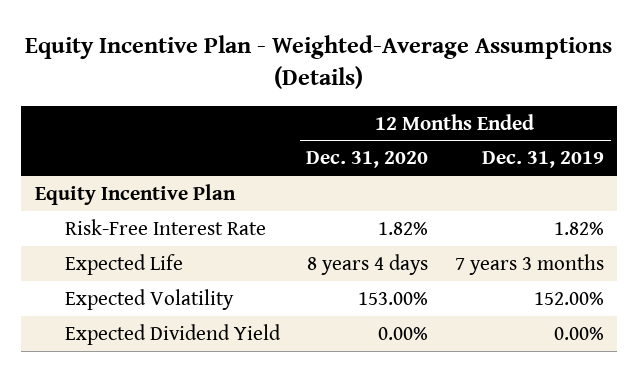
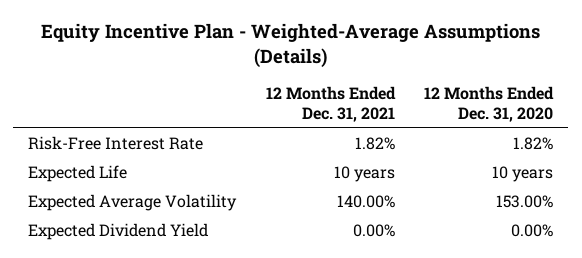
[482,151,605,169] Dec. 31, 2019 -> none
none -> [265,85,396,122] 12 Months Ended Dec. 31, 2021
[34,183,236,205] Equity Incentive Plan -> none
[307,253,429,275] 8 years 4 days -> [492,166,554,183] 10 years
[64,288,234,310] Expected Volatility -> [28,194,238,212] Expected Average Volatility

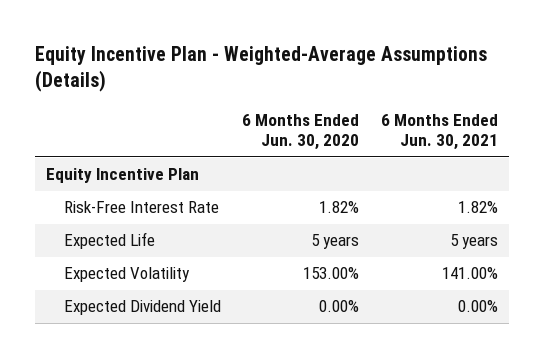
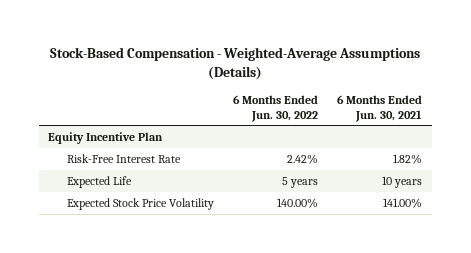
[34,46,487,93] Equity Incentive Plan - Weighted-Average Assumptions (Details) -> [50,46,421,80] Stock-Based Compensation - Weighted-Average Assumptions (Details)
[242,114,360,151] 6 Months Ended Jun. 30, 2020 -> none
none -> [232,94,318,122] 6 Months Ended Jun. 30, 2022
[63,300,221,316] Expected Dividend Yield -> none
[450,234,499,250] 5 years -> [382,176,423,189] 10 years
[63,267,190,283] Expected Volatility -> [66,198,214,211] Expected Stock Price Volatility

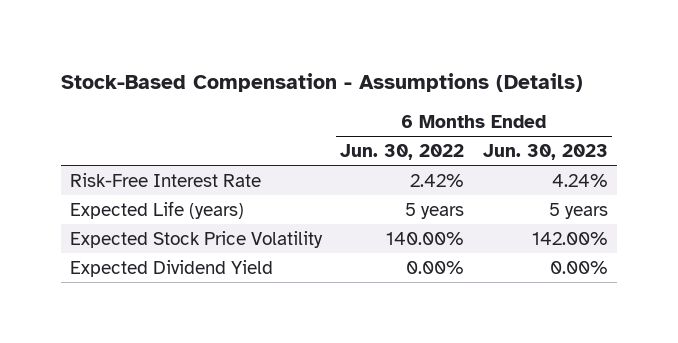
[50,46,421,80] Stock-Based Compensation - Weighted-Average Assumptions (Details) -> [60,73,583,93] Stock-Based Compensation - Assumptions (Details)
[337,94,423,122] 6 Months Ended Jun. 30, 2021 -> none
none -> [482,144,608,161] Jun. 30, 2023
[48,132,164,145] Equity Incentive Plan -> none
[66,176,132,189] Expected Life -> [69,200,244,219] Expected Life (years)
none -> [69,259,273,277] Expected Dividend Yield

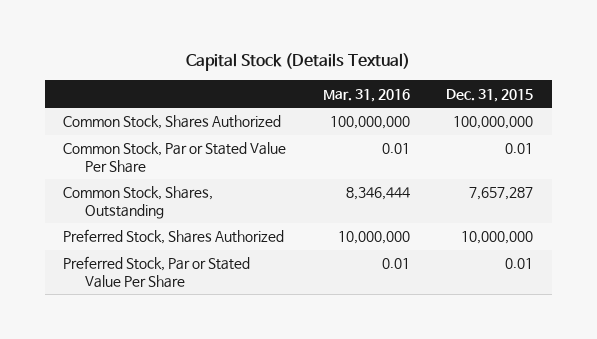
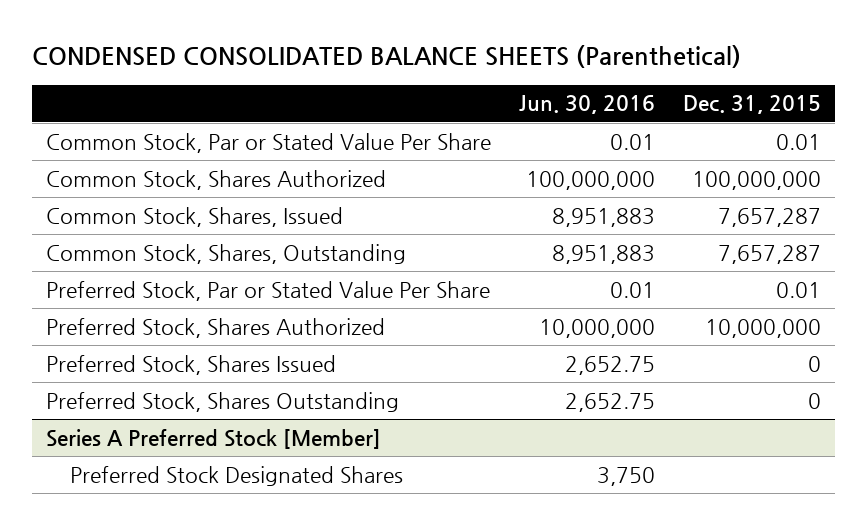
[186,53,411,72] Capital Stock (Details Textual) -> [32,45,742,69] CONDENSED CONSOLIDATED BALANCE SHEETS (Parenthetical)
[322,88,410,102] Mar. 31, 2016 -> none
none -> [519,95,656,115] Jun. 30, 2016
[63,115,282,130] Common Stock, Shares Authorized -> [46,169,387,190] Common Stock, Shares Authorized
none -> [46,206,344,227] Common Stock, Shares, Issued
[63,229,285,245] Preferred Stock, Shares Authorized -> [46,317,386,338] Preferred Stock, Shares Authorized
none -> [46,354,337,375] Preferred Stock, Shares Issued
none -> [46,391,400,412] Preferred Stock, Shares Outstanding
none -> [46,428,382,449] Series A Preferred Stock [Member]
none -> [70,465,404,486] Preferred Stock Designated Shares

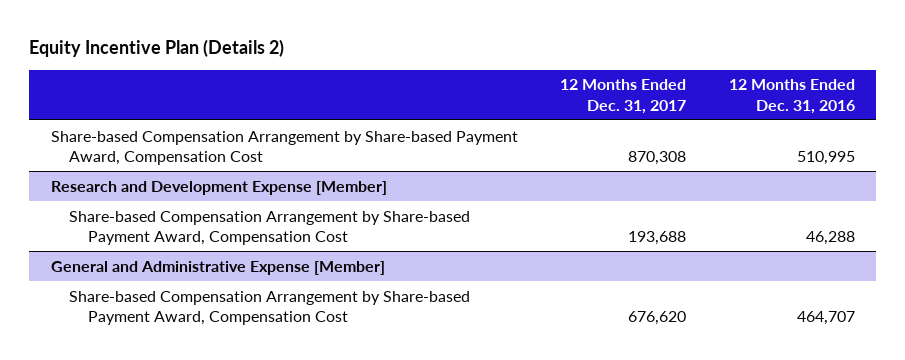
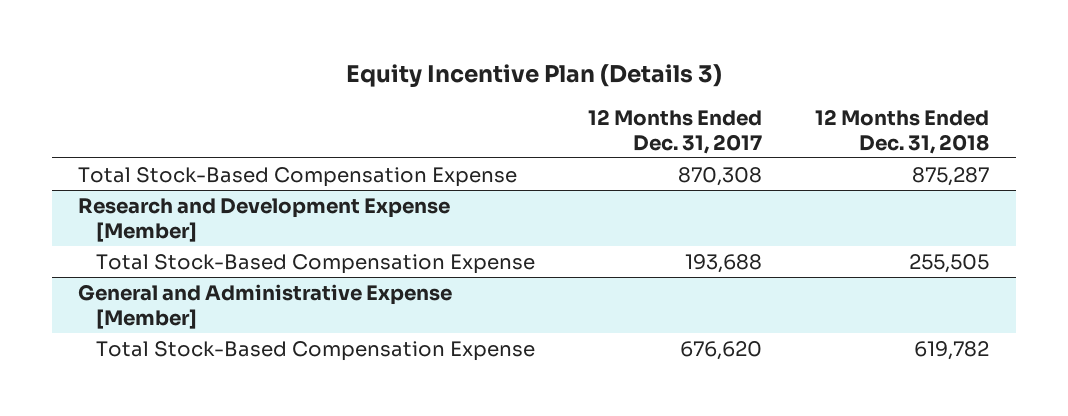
[29,39,285,58] Equity Incentive Plan (Details 2) -> [345,64,722,88] Equity Incentive Plan (Details 3)
[728,79,855,114] 12 Months Ended Dec. 31, 2016 -> none
none -> [815,108,990,154] 12 Months Ended Dec. 31, 2018
[50,130,518,165] Share-based Compensation Arrangement by Share-based Payment Award, Compensation Cost -> [78,166,518,187] Total Stock-Based Compensation Expense
[69,210,471,245] Share-based Compensation Arrangement by Share-based Payment Award, Compensation Cost -> [96,253,536,274] Total Stock-Based Compensation Expense
[69,290,471,325] Share-based Compensation Arrangement by Share-based Payment Award, Compensation Cost -> [96,340,536,361] Total Stock-Based Compensation Expense

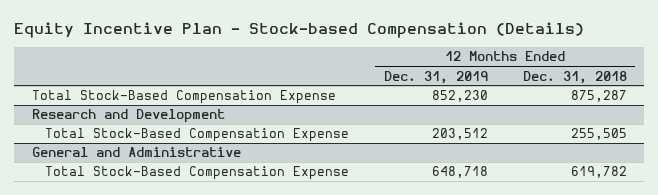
[345,64,722,88] Equity Incentive Plan (Details 3) -> [14,22,585,39] Equity Incentive Plan - Stock-based Compensation (Details)
[588,108,763,154] 12 Months Ended Dec. 31, 2017 -> none
none -> [383,70,488,84] Dec. 31, 2019
[78,197,451,242] Research and Development Expense [Member] -> [31,109,225,124] Research and Development
[78,283,453,329] General and Administrative Expense [Member] -> [31,147,241,158] General and Administrative

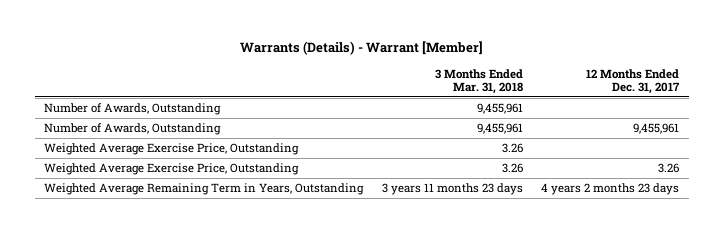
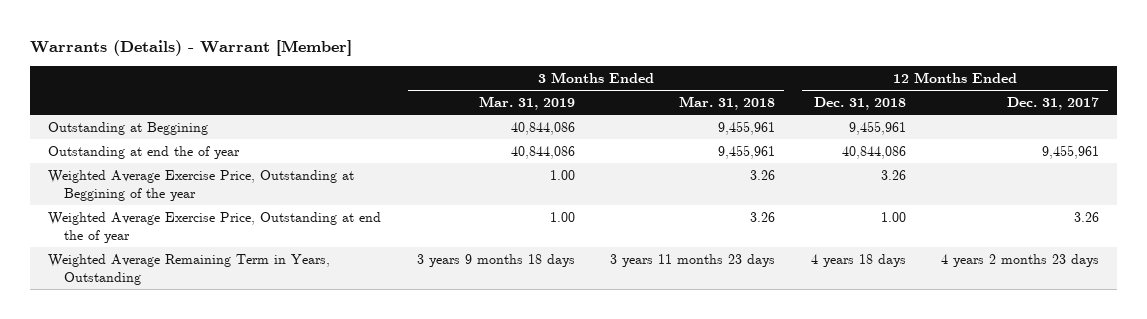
none -> [478,96,575,111] Mar. 31, 2019
none -> [813,97,906,111] Dec. 31, 2018
[44,102,222,115] Number of Awards, Outstanding -> [48,121,209,135] Outstanding at Beggining
[44,122,222,135] Number of Awards, Outstanding -> [48,145,241,159] Outstanding at end the of year
[44,142,300,155] Weighted Average Exercise Price, Outstanding -> [48,169,355,201] Weighted Average Exercise Price, Outstanding at Beggining of the year
[44,162,300,175] Weighted Average Exercise Price, Outstanding -> [48,211,382,243] Weighted Average Exercise Price, Outstanding at end the of year

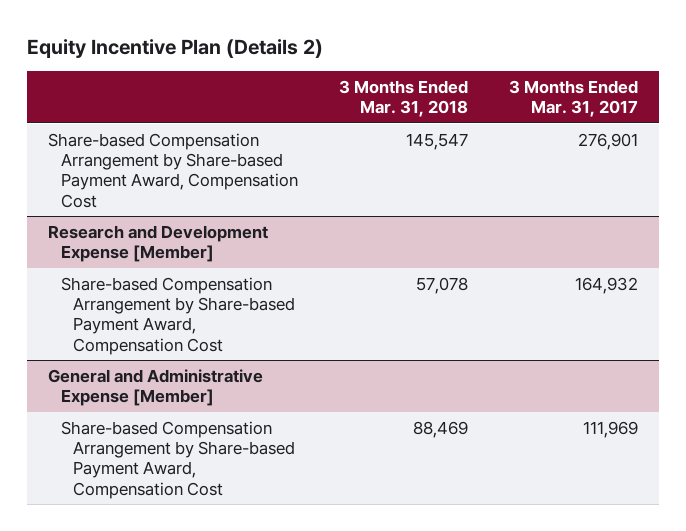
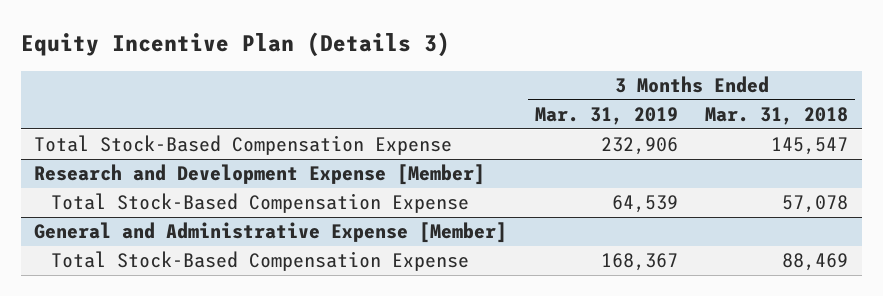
[27,38,324,58] Equity Incentive Plan (Details 2) -> [20,32,450,58] Equity Incentive Plan (Details 3)
[509,79,639,118] 3 Months Ended Mar. 31, 2017 -> none
none -> [534,107,678,126] Mar. 31, 2019
[47,132,298,208] Share-based Compensation Arrangement by Share-based Payment Award, Compensation Cost -> [34,135,453,156] Total Stock-Based Compensation Expense
[60,276,296,355] Share-based Compensation Arrangement by Share-based Payment Award, Compensation Cost -> [51,193,470,214] Total Stock-Based Compensation Expense
[60,420,296,499] Share-based Compensation Arrangement by Share-based Payment Award, Compensation Cost -> [51,251,470,272] Total Stock-Based Compensation Expense

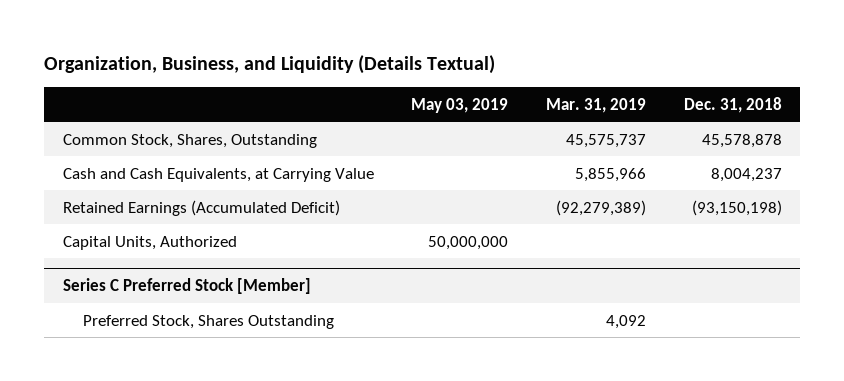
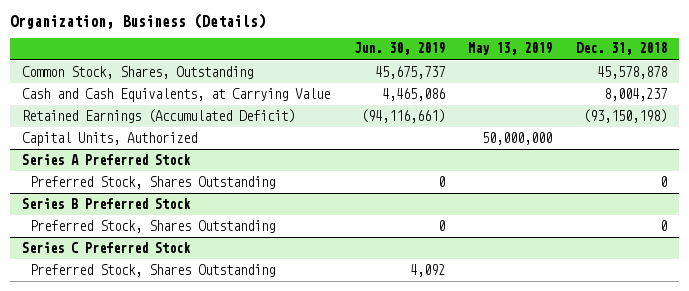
[44,55,496,75] Organization, Business, and Liquidity (Details Textual) -> [10,12,267,29] Organization, Business (Details)
[411,97,509,113] May 03, 2019 -> none
[545,97,646,113] Mar. 31, 2019 -> none
none -> [353,42,445,56] Jun. 30, 2019
none -> [468,42,553,56] May 13, 2019
none -> [21,153,191,165] Series A Preferred Stock
none -> [29,175,275,189] Preferred Stock, Shares Outstanding
none -> [21,197,191,209] Series B Preferred Stock
none -> [29,219,275,233] Preferred Stock, Shares Outstanding
[62,278,311,295] Series C Preferred Stock [Member] -> [21,241,191,253] Series C Preferred Stock

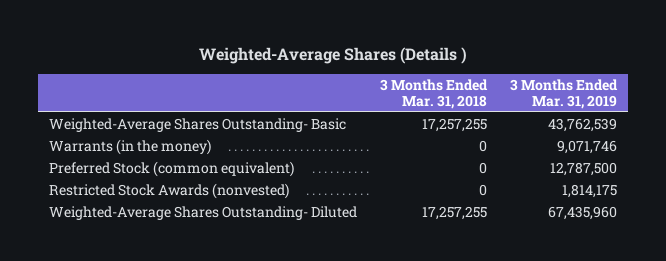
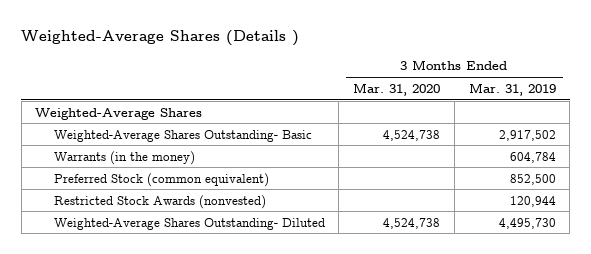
[379,78,488,109] 3 Months Ended Mar. 31, 2018 -> none
none -> [353,82,441,96] Mar. 31, 2020
none -> [35,107,203,120] Weighted-Average Shares
[547,117,617,132] 43,762,539 -> [498,129,556,141] 2,917,502
[556,139,617,154] 9,071,746 -> [509,151,556,163] 604,784
[549,161,617,176] 12,787,500 -> [509,173,556,185] 852,500
[561,183,617,198] 1,814,175 -> [509,195,556,207] 120,944
[547,205,617,220] 67,435,960 -> [498,217,556,229] 4,495,730

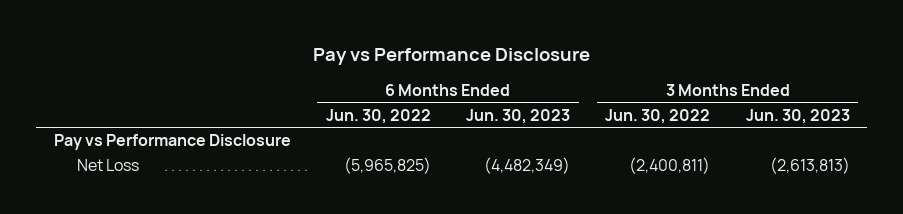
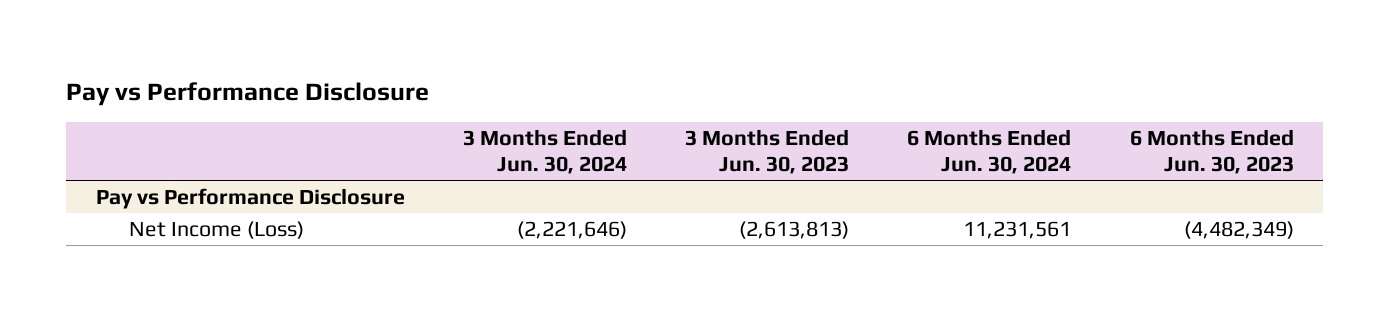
[325,108,431,124] Jun. 30, 2022 -> none
[605,108,711,124] Jun. 30, 2022 -> none
none -> [462,129,627,175] 3 Months Ended Jun. 30, 2024
none -> [907,129,1072,175] 6 Months Ended Jun. 30, 2024
[77,159,140,172] Net Loss -> [129,221,305,240] Net Income (Loss)

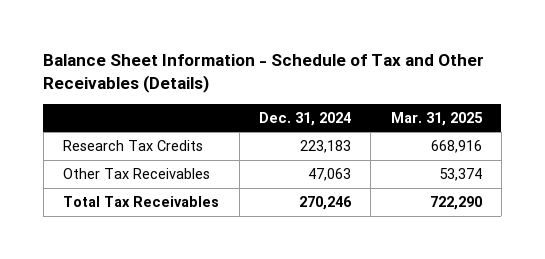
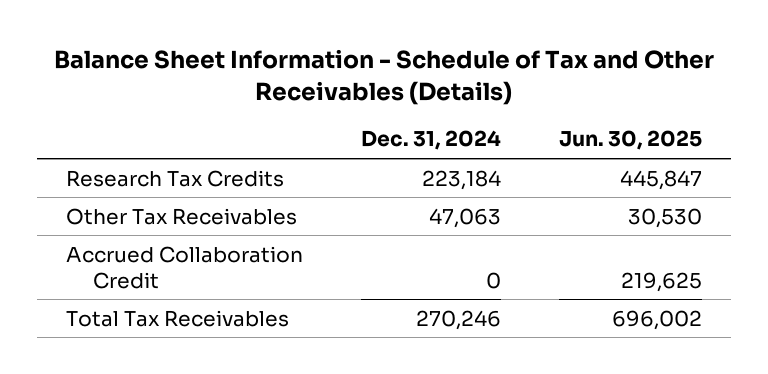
[390,111,483,126] Mar. 31, 2025 -> none
none -> [559,130,703,151] Jun. 30, 2025
[299,139,351,153] 223,183 -> [421,169,501,190] 223,184
none -> [65,245,303,289] Accrued Collaboration Credit

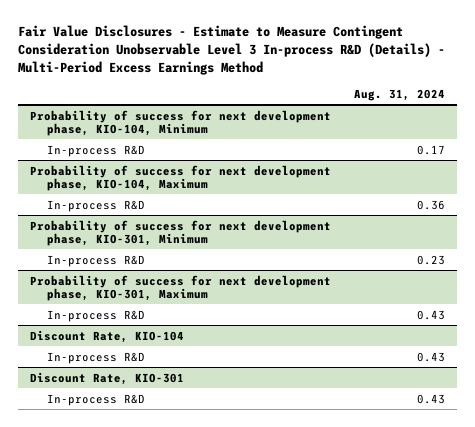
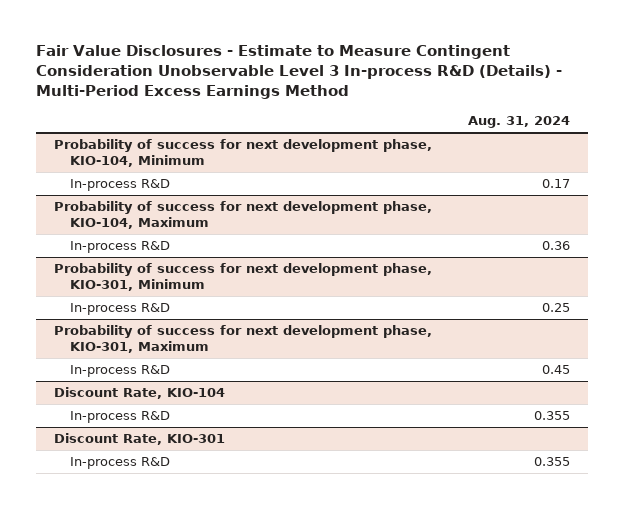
[417,254,446,265] 0.23 -> [542,303,571,313] 0.25
[417,309,446,320] 0.43 -> [542,365,571,375] 0.45
[417,351,446,362] 0.43 -> [534,411,571,421] 0.355
[417,393,446,404] 0.43 -> [534,457,571,467] 0.355

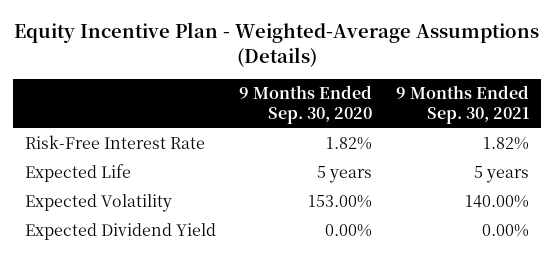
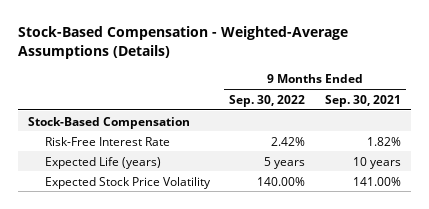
[13,21,539,68] Equity Incentive Plan - Weighted-Average Assumptions (Details) -> [18,26,349,60] Stock-Based Compensation - Weighted-Average Assumptions (Details)
[239,85,373,125] 9 Months Ended Sep. 30, 2020 -> none
none -> [229,94,306,107] Sep. 30, 2022
none -> [28,116,191,129] Stock-Based Compensation
[24,223,216,241] Expected Dividend Yield -> none
[24,164,131,183] Expected Life -> [44,156,161,169] Expected Life (years)
[473,166,529,184] 5 years -> [353,156,402,169] 10 years
[24,194,172,213] Expected Volatility -> [44,176,211,189] Expected Stock Price Volatility
[464,195,529,209] 140.00% -> [353,176,402,186] 141.00%

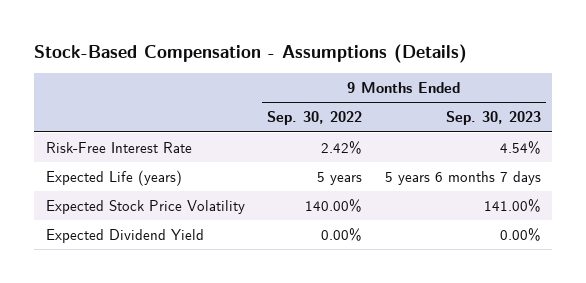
[18,26,349,60] Stock-Based Compensation - Weighted-Average Assumptions (Details) -> [34,43,468,63] Stock-Based Compensation - Assumptions (Details)
[325,94,402,107] Sep. 30, 2021 -> none
none -> [445,111,541,126] Sep. 30, 2023
[28,116,191,129] Stock-Based Compensation -> none
none -> [45,228,204,243] Expected Dividend Yield

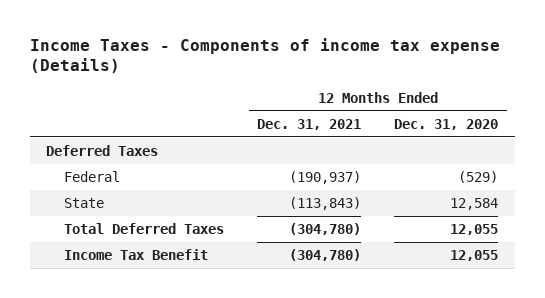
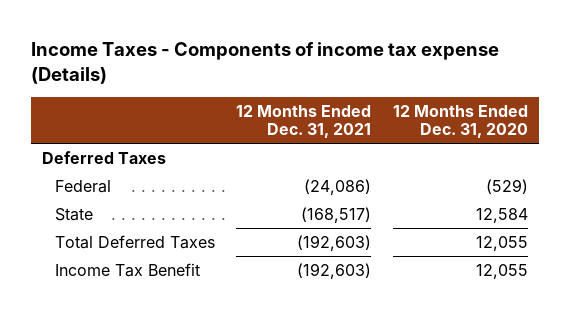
[289,170,362,184] (190,937) -> [304,178,372,195] (24,086)
[289,196,362,210] (113,843) -> [301,206,372,223] (168,517)
[289,222,362,235] (304,780) -> [297,234,372,251] (192,603)
[289,248,362,261] (304,780) -> [297,262,372,279] (192,603)

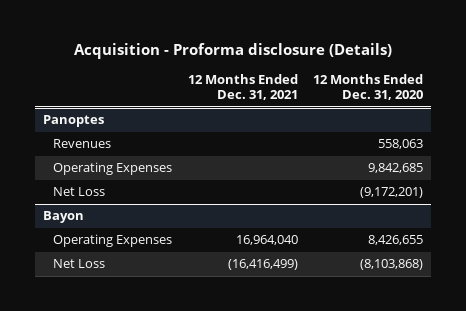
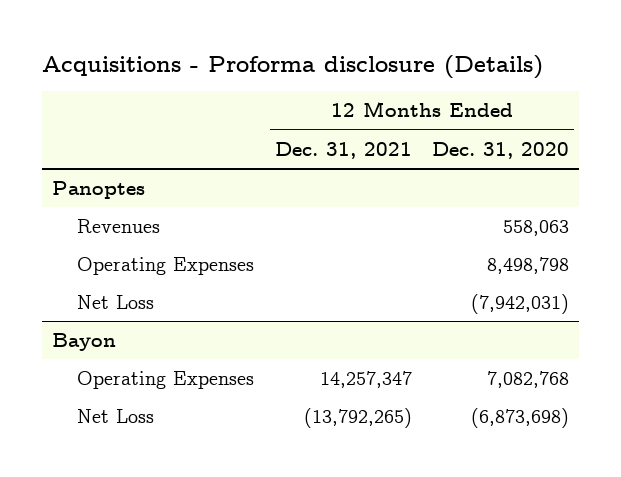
[73,43,392,60] Acquisition - Proforma disclosure (Details) -> [41,54,543,79] Acquisitions - Proforma disclosure (Details)
[368,163,424,174] 9,842,685 -> [487,256,570,274] 8,498,798
[360,187,424,199] (9,172,201) -> [471,293,570,314] (7,942,031)
[235,235,298,246] 16,964,040 -> [319,370,412,388] 14,257,347
[368,235,424,246] 8,426,655 -> [487,370,570,388] 7,082,768
[227,259,298,271] (16,416,499) -> [303,407,412,428] (13,792,265)
[360,259,424,271] (8,103,868) -> [471,407,570,428] (6,873,698)

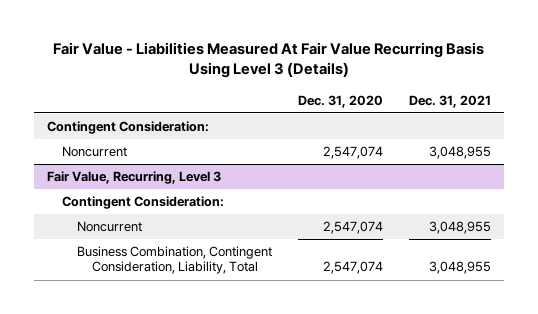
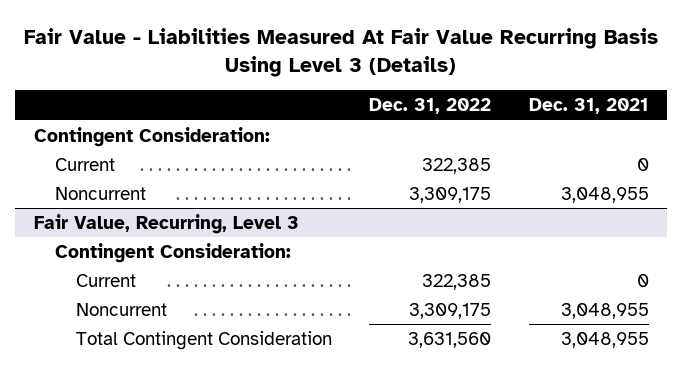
[298,94,384,108] Dec. 31, 2020 -> none
none -> [369,98,492,115] Dec. 31, 2022
none -> [54,157,115,171] Current
none -> [75,273,136,287] Current
[77,246,273,275] Business Combination, Contingent Consideration, Liability, Total -> [75,330,332,350] Total Contingent Consideration

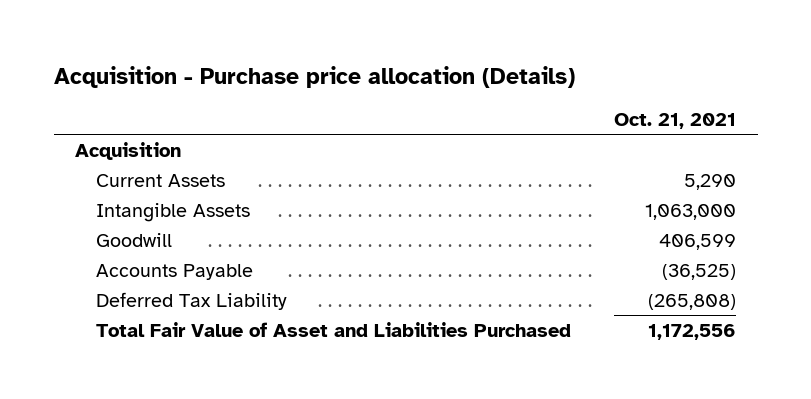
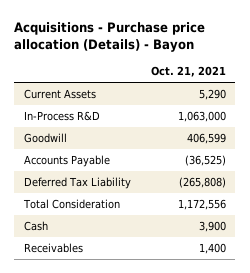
[53,66,575,89] Acquisition - Purchase price allocation (Details) -> [14,21,206,53] Acquisitions - Purchase price allocation (Details) - Bayon
[75,141,182,160] Acquisition -> none
[95,202,250,222] Intangible Assets -> [24,111,101,122] In-Process R&D
[95,321,571,337] Total Fair Value of Asset and Liabilities Purchased -> [23,199,121,210] Total Consideration
none -> [24,221,49,232] Cash
none -> [24,243,84,254] Receivables

